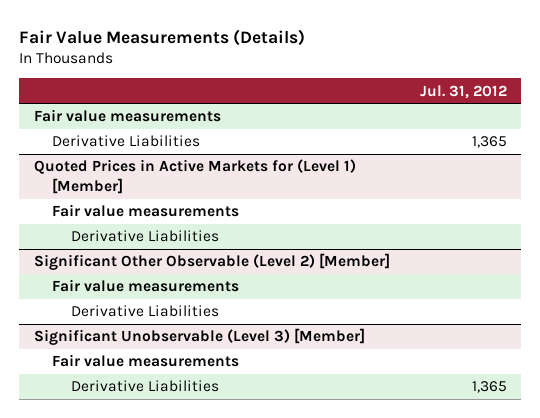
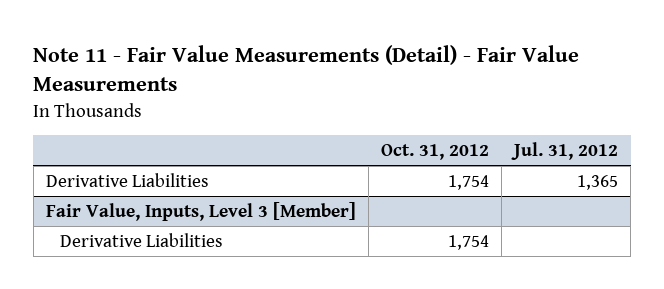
[18,28,305,46] Fair Value Measurements (Details) -> [33,45,580,92] Note 11 - Fair Value Measurements (Detail) - Fair Value Measurements
none -> [380,144,489,161] Oct. 31, 2012
[33,109,221,123] Fair value measurements -> none
[33,159,356,194] Quoted Prices in Active Markets for (Level 1) [Member] -> none
[52,204,240,218] Fair value measurements -> none
[70,230,219,243] Derivative Liabilities -> none
[33,253,390,271] Significant Other Observable (Level 2) [Member] -> none
[52,279,240,293] Fair value measurements -> none
[70,305,219,318] Derivative Liabilities -> none
[33,328,365,346] Significant Unobservable (Level 3) [Member] -> none
[52,354,240,368] Fair value measurements -> none
[70,380,219,393] Derivative Liabilities -> none
none -> [45,201,356,221] Fair Value, Inputs, Level 3 [Member]
none -> [59,232,223,247] Derivative Liabilities

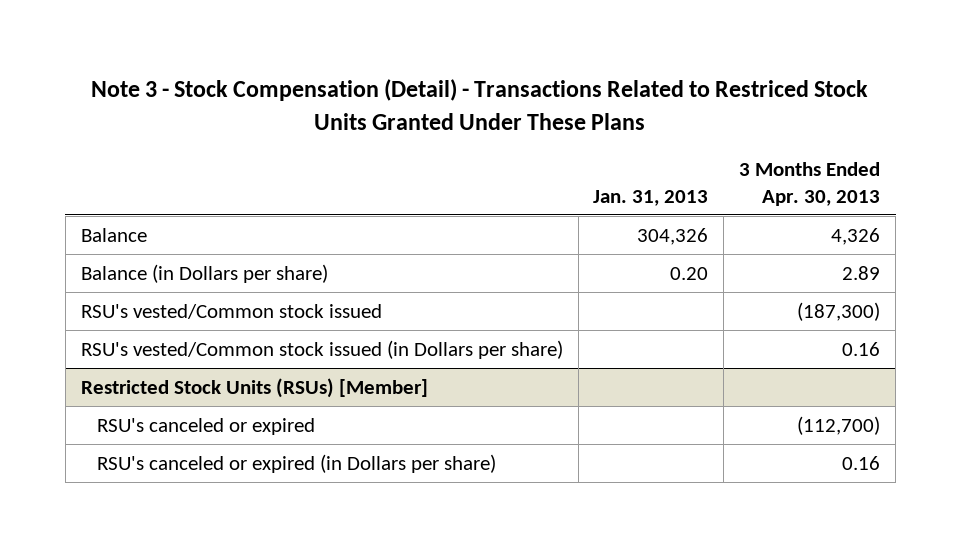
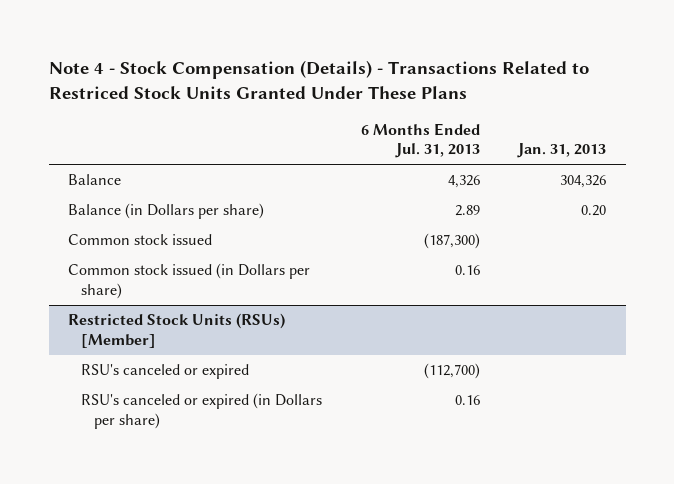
[91,79,869,130] Note 3 - Stock Compensation (Detail) - Transactions Related to Restriced Stock Units Granted Under These Plans -> [48,59,589,99] Note 4 - Stock Compensation (Details) - Transactions Related to Restriced Stock Units Granted Under These Plans
[739,162,881,206] 3 Months Ended Apr. 30, 2013 -> none
none -> [360,123,480,159] 6 Months Ended Jul. 31, 2013
[80,303,382,319] RSU's vested/Common stock issued -> [67,234,212,246] Common stock issued
[80,339,563,359] RSU's vested/Common stock issued (in Dollars per share) -> [67,263,310,299] Common stock issued (in Dollars per share)

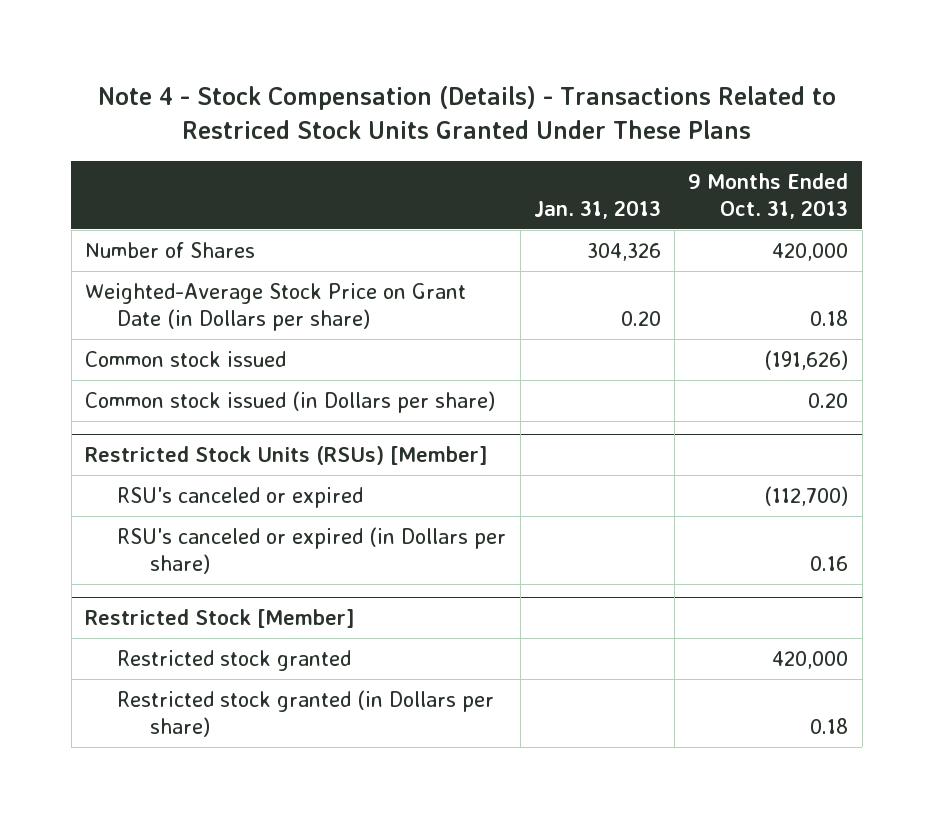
[360,123,480,159] 6 Months Ended Jul. 31, 2013 -> none
none -> [688,172,849,219] 9 Months Ended Oct. 31, 2013
[67,174,121,186] Balance -> [84,241,255,258] Number of Shares
[67,203,264,220] Balance (in Dollars per share) -> [84,282,466,331] Weighted-Average Stock Price on Grant Date (in Dollars per share)
none -> [84,609,355,629] Restricted Stock [Member]
none -> [117,649,352,671] Restricted stock granted
none -> [117,689,495,737] Restricted stock granted (in Dollars per share)

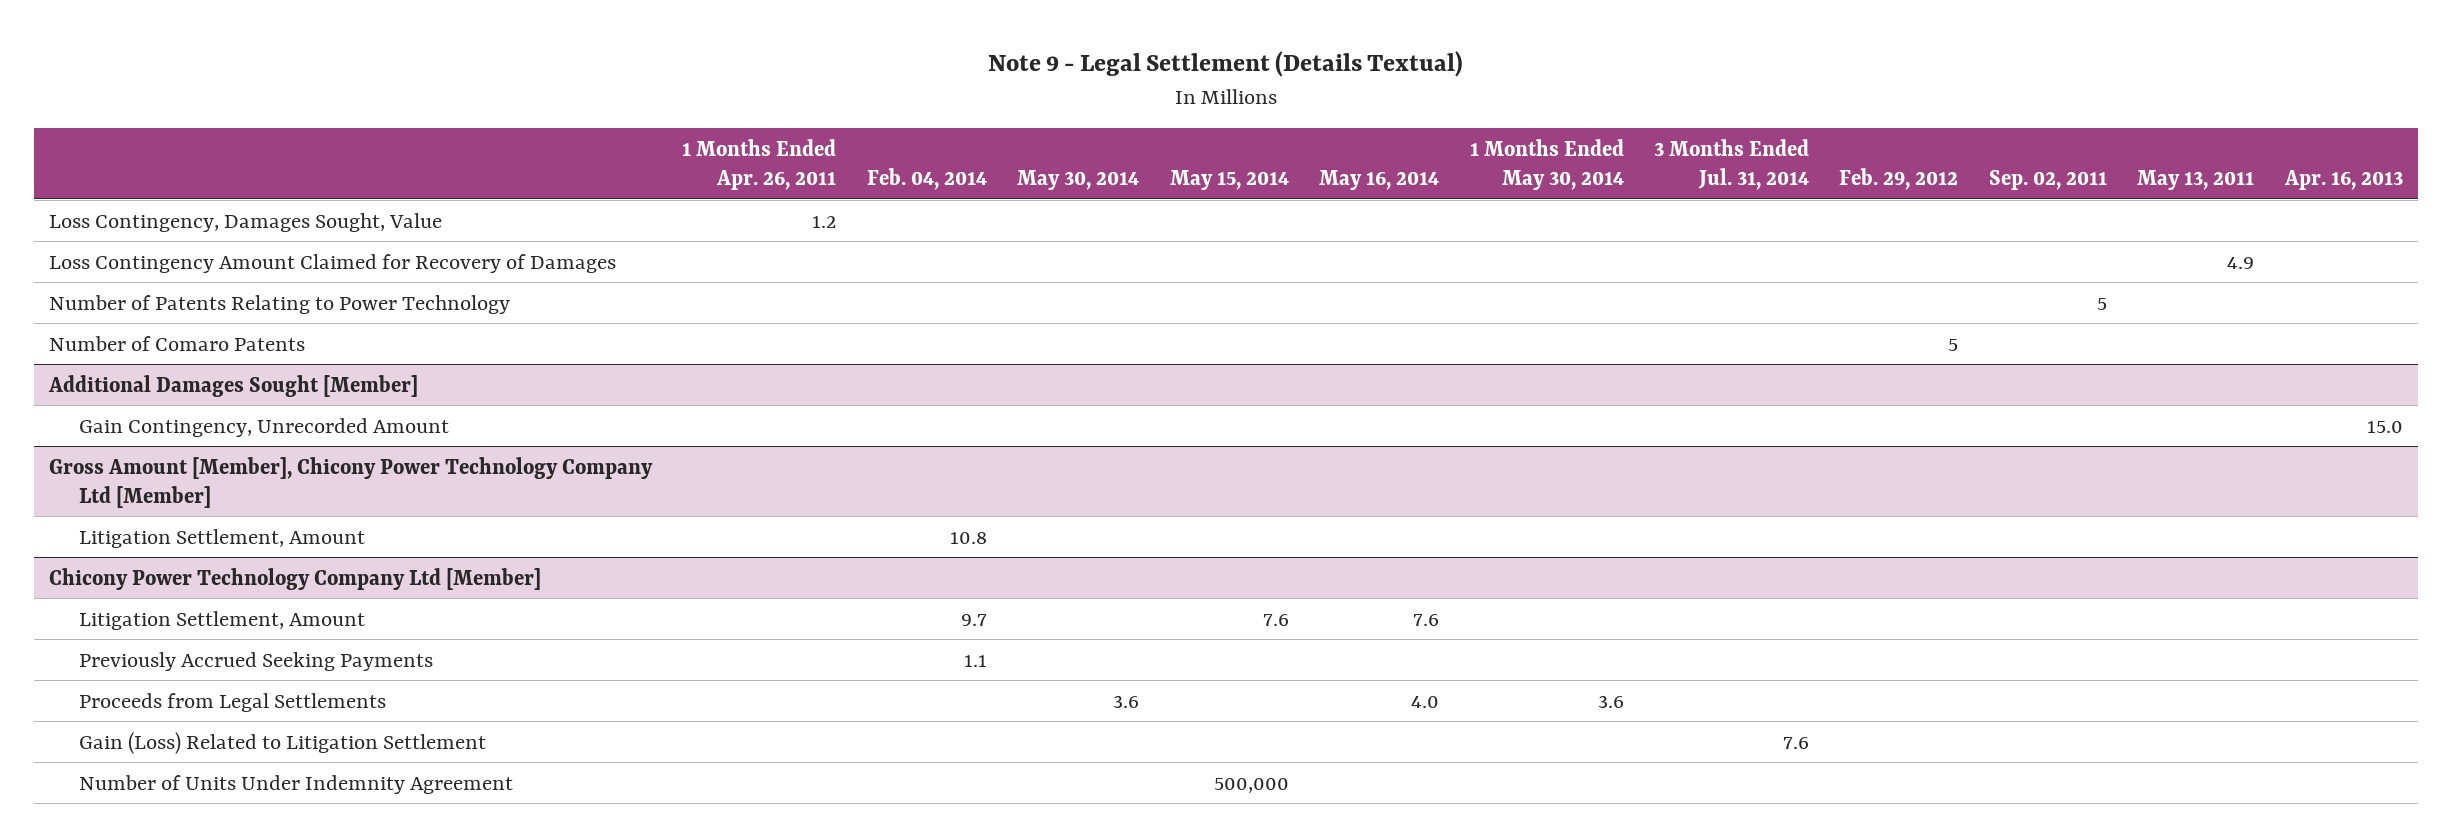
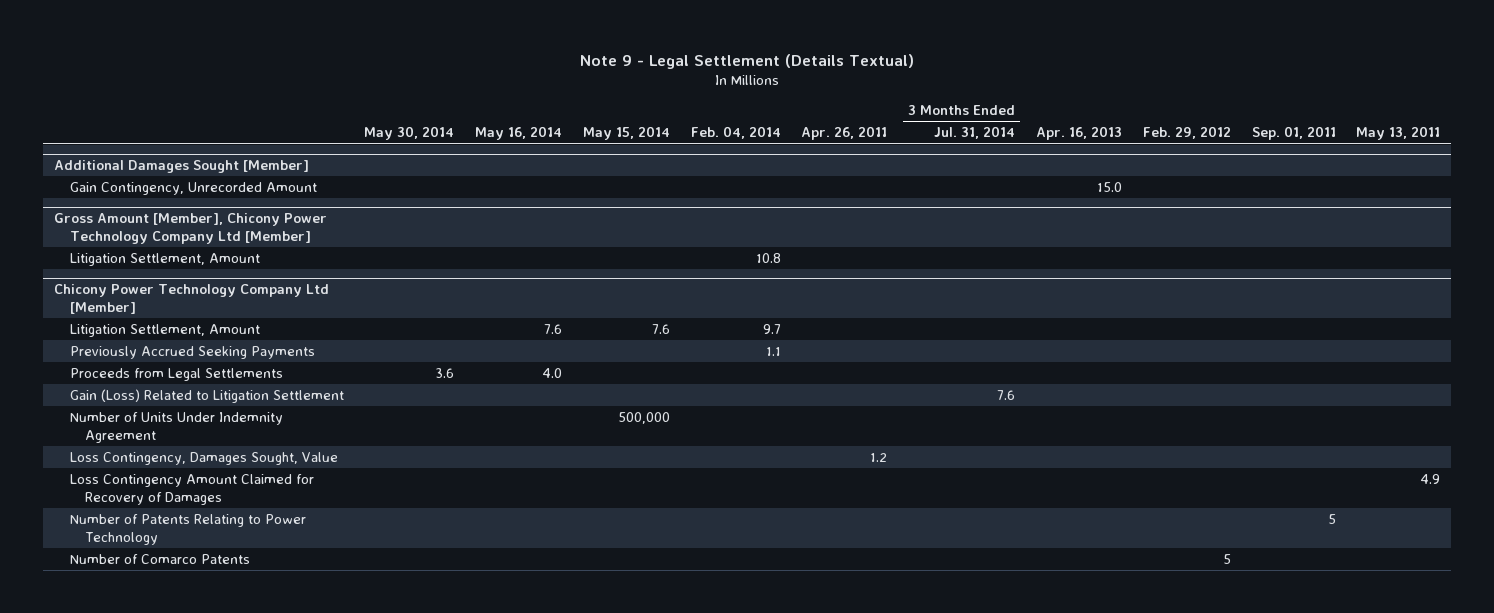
[682,138,837,190] 1 Months Ended Apr. 26, 2011 -> none
[1469,138,1624,190] 1 Months Ended May 30, 2014 -> none
[1988,169,2107,190] Sep. 02, 2011 -> none
none -> [801,126,888,141] Apr. 26, 2011
none -> [1251,126,1336,141] Sep. 01, 2011
[49,212,443,232] Loss Contingency, Damages Sought, Value -> none
[49,253,617,273] Loss Contingency Amount Claimed for Recovery of Damages -> none
[49,294,511,314] Number of Patents Relating to Power Technology -> none
[49,335,306,351] Number of Comaro Patents -> none
none -> [69,451,338,465] Loss Contingency, Damages Sought, Value
none -> [69,473,314,506] Loss Contingency Amount Claimed for Recovery of Damages
none -> [69,513,306,546] Number of Patents Relating to Power Technology
none -> [69,553,250,564] Number of Comarco Patents

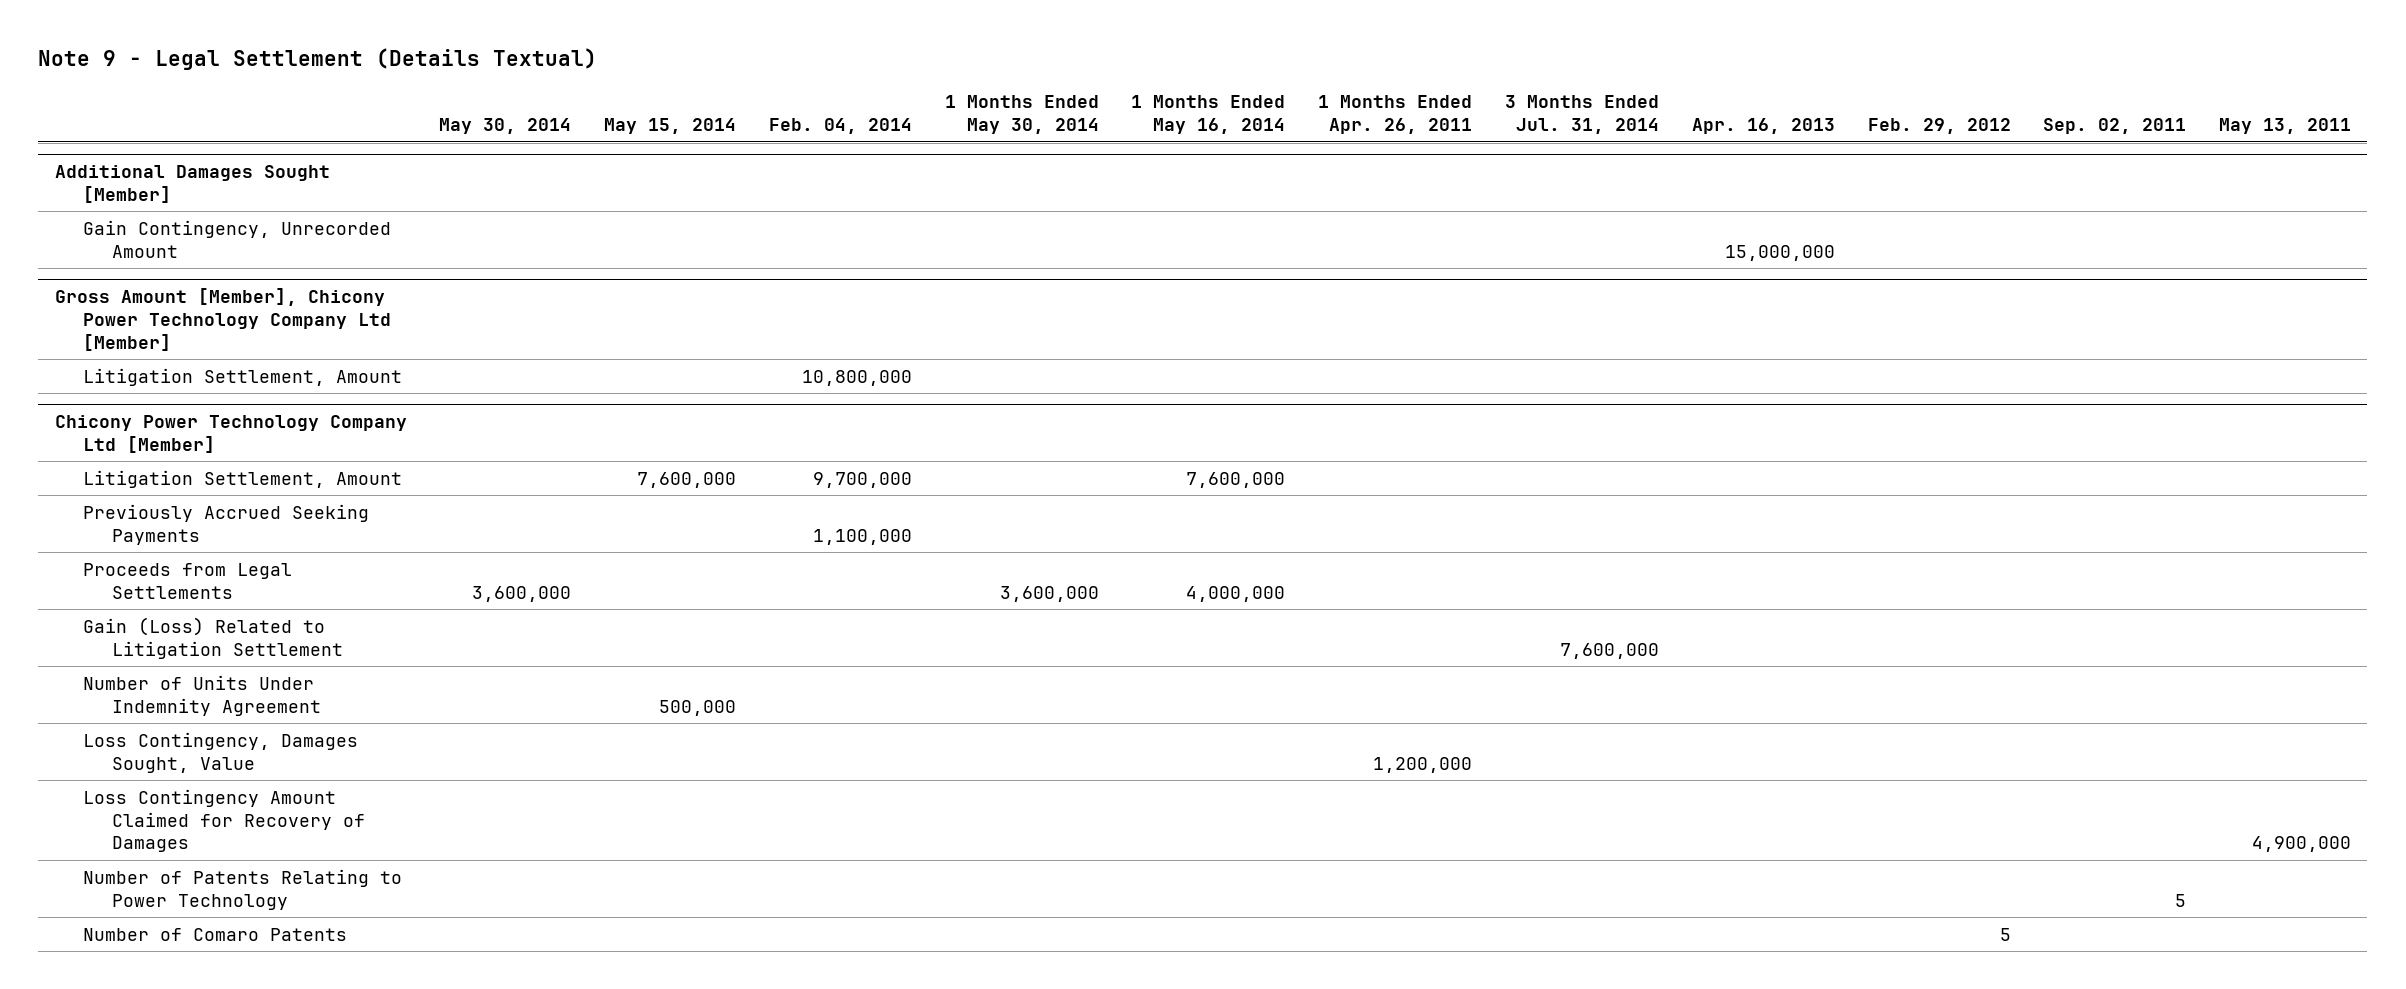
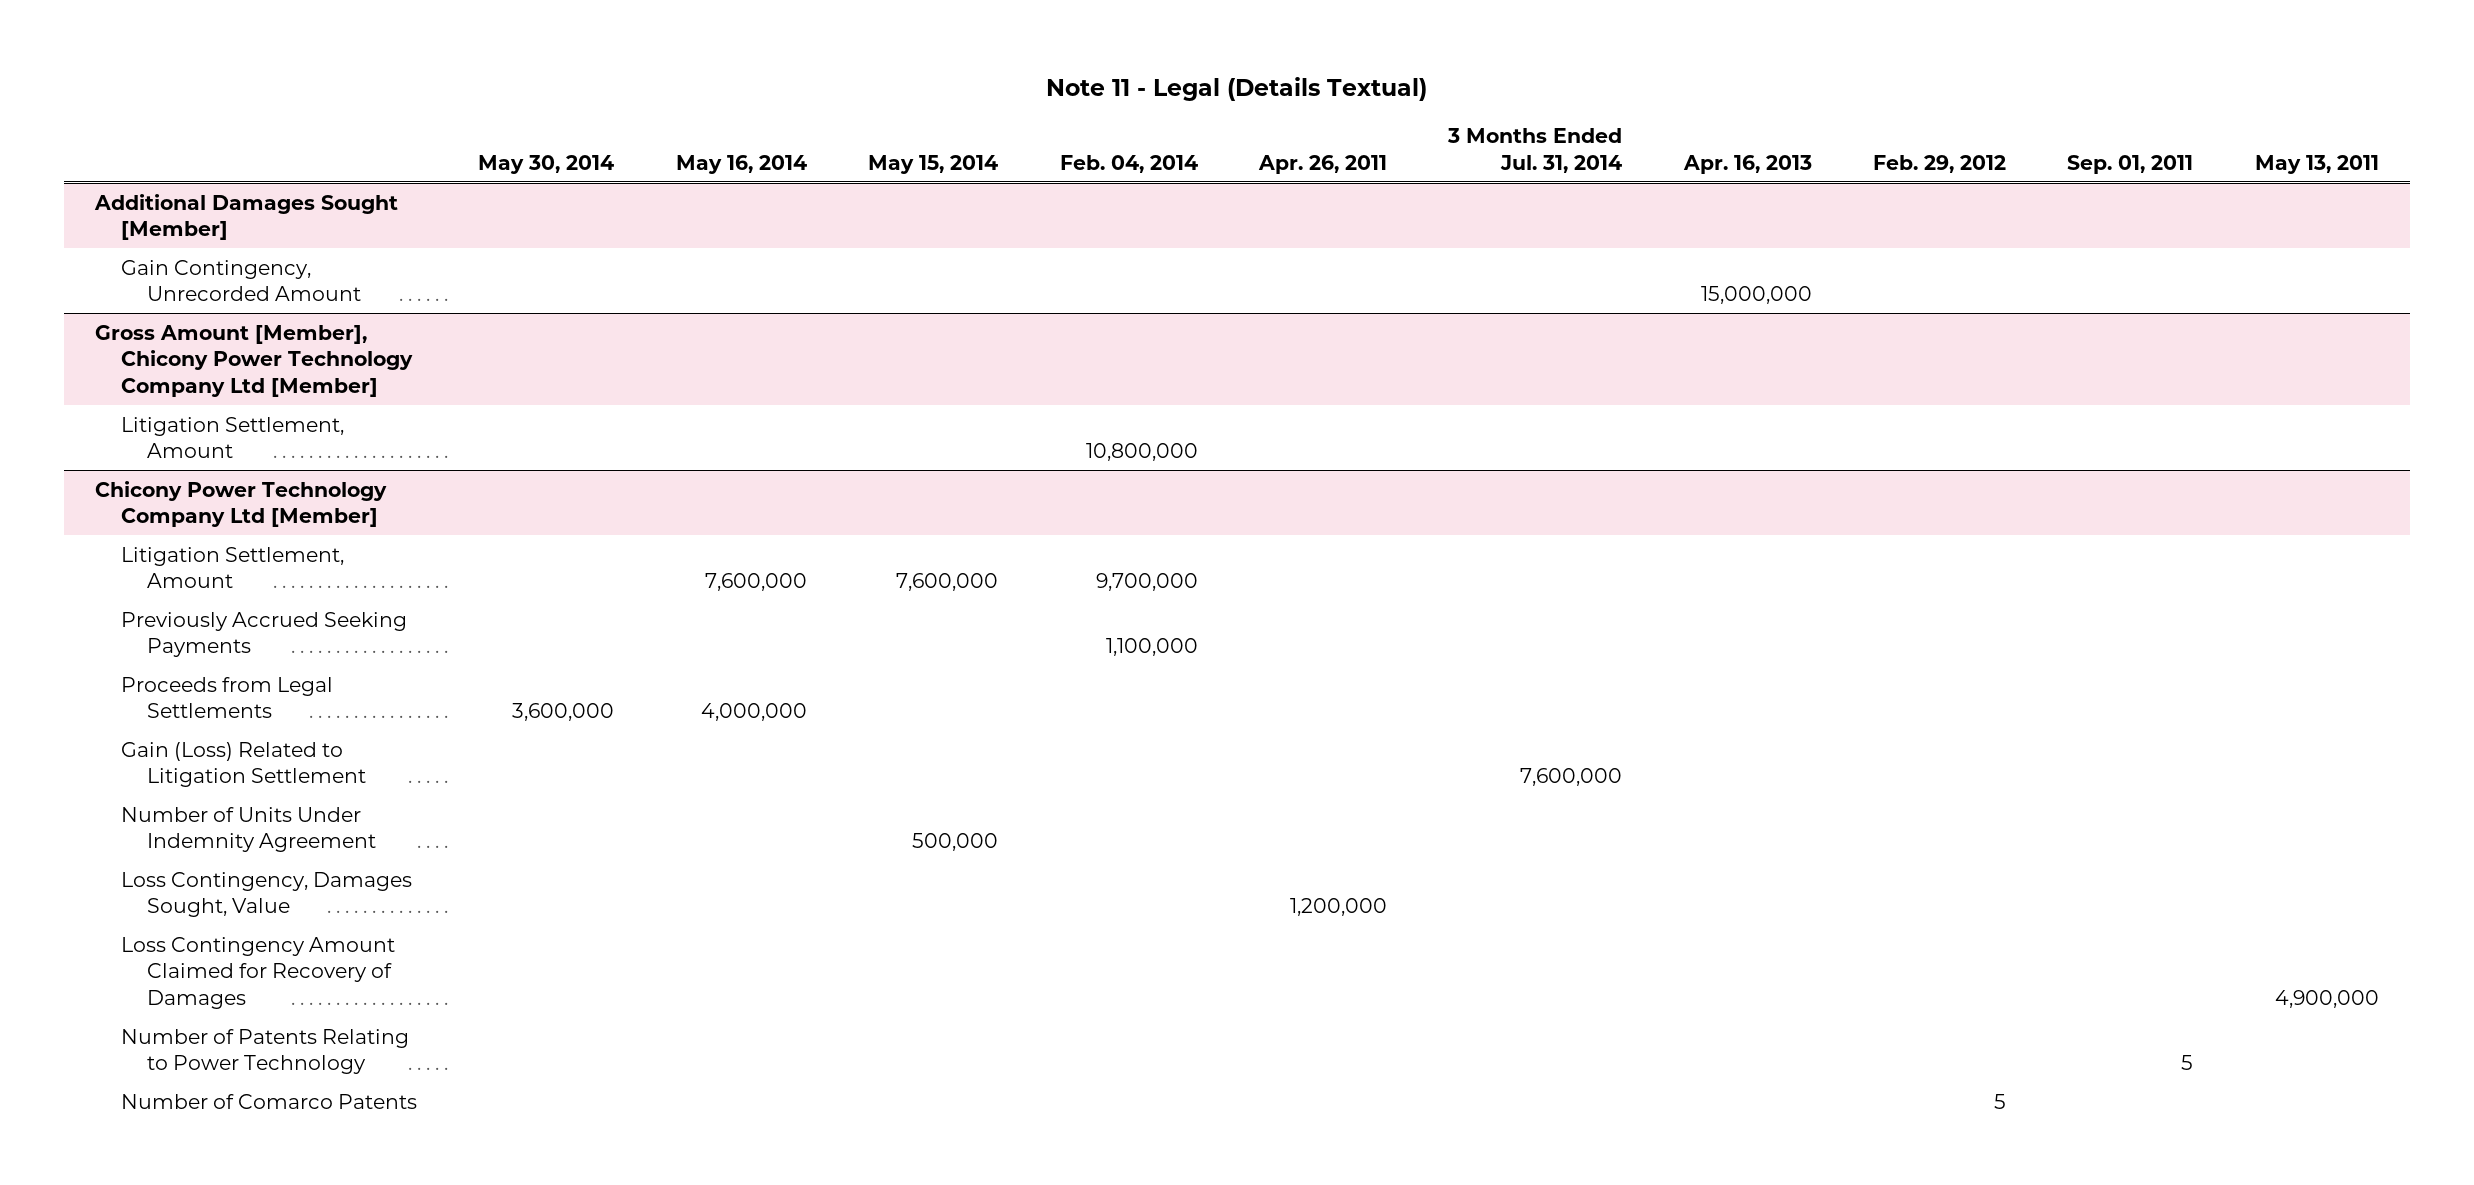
[38,48,598,71] Note 9 - Legal Settlement (Details Textual) -> [1045,77,1427,102] Note 11 - Legal (Details Textual)
[944,95,1099,135] 1 Months Ended May 30, 2014 -> none
[1131,95,1286,135] 1 Months Ended May 16, 2014 -> none
[1318,95,1473,135] 1 Months Ended Apr. 26, 2011 -> none
[2043,118,2187,135] Sep. 02, 2011 -> none
none -> [675,154,807,174] May 16, 2014
none -> [1257,154,1387,174] Apr. 26, 2011
none -> [2067,154,2194,174] Sep. 01, 2011
[83,927,348,941] Number of Comaro Patents -> [121,1093,418,1109] Number of Comarco Patents

